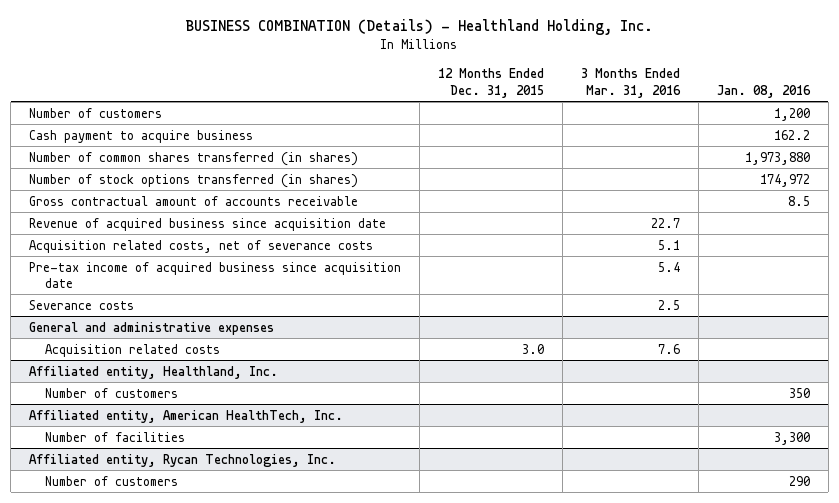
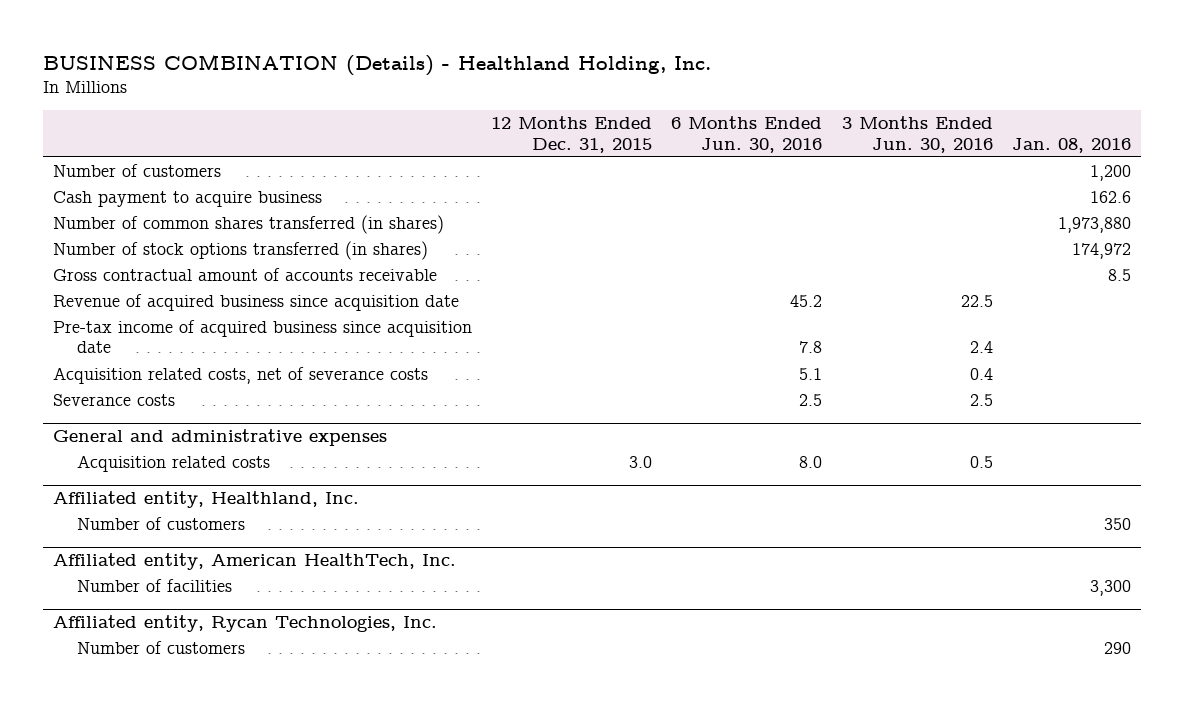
[580,68,681,98] 3 Months Ended Mar. 31, 2016 -> none
none -> [671,116,823,153] 6 Months Ended Jun. 30, 2016
none -> [841,116,993,153] 3 Months Ended Jun. 30, 2016
[773,129,810,140] 162.2 -> [1089,191,1131,204] 162.6
[29,239,374,253] Acquisition related costs, net of severance costs -> [52,367,428,385] Acquisition related costs, net of severance costs

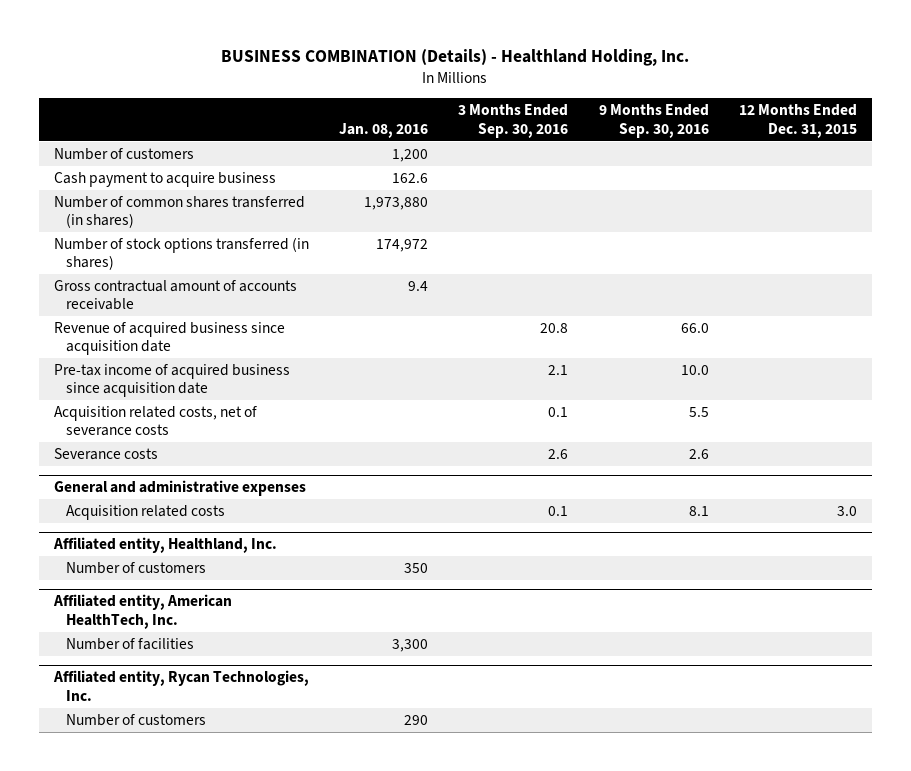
[671,116,823,153] 6 Months Ended Jun. 30, 2016 -> none
[841,116,993,153] 3 Months Ended Jun. 30, 2016 -> none
none -> [458,104,569,138] 3 Months Ended Sep. 30, 2016
none -> [598,104,709,138] 9 Months Ended Sep. 30, 2016
[1107,269,1131,282] 8.5 -> [408,281,429,292] 9.4

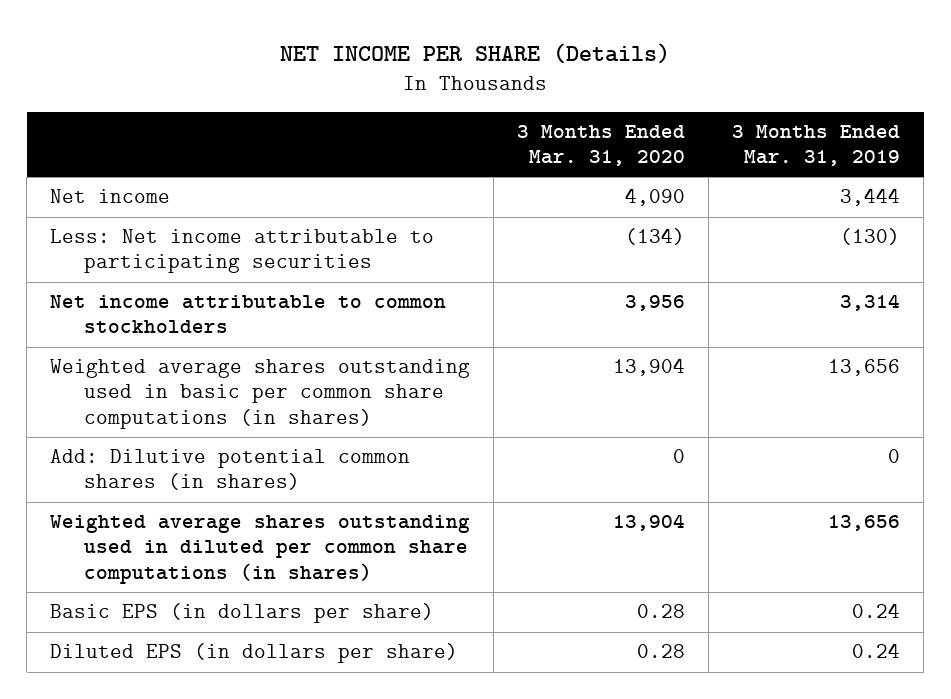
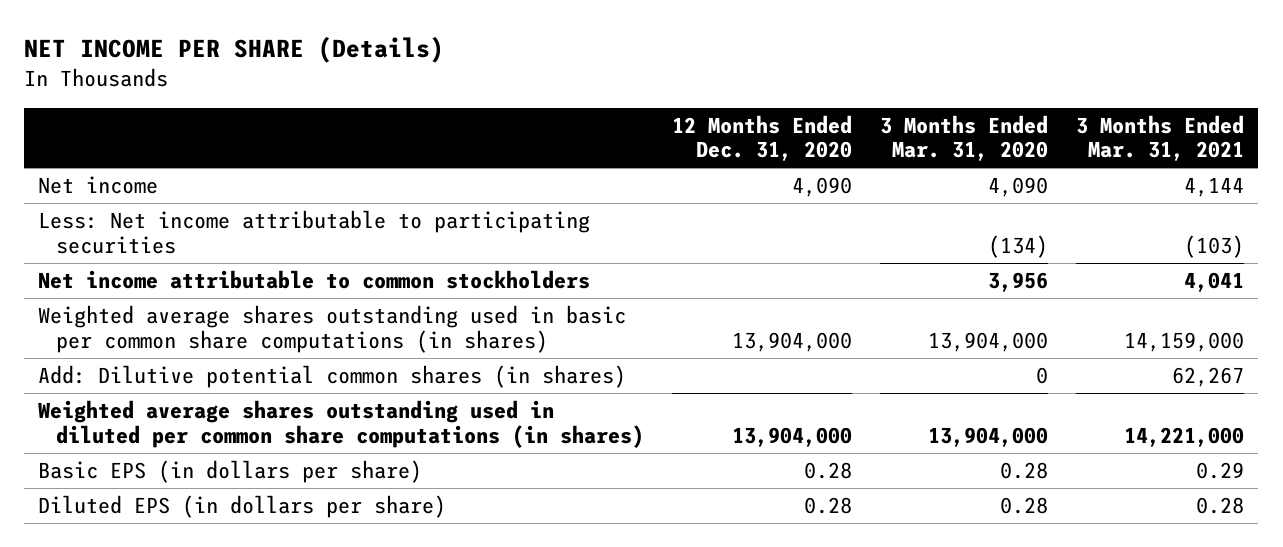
[732,124,901,167] 3 Months Ended Mar. 31, 2019 -> none
none -> [672,114,853,162] 12 Months Ended Dec. 31, 2020
none -> [1076,114,1245,162] 3 Months Ended Mar. 31, 2021
[613,358,686,377] 13,904 -> [928,331,1049,352] 13,904,000
[613,514,686,532] 13,904 -> [928,426,1049,447] 13,904,000

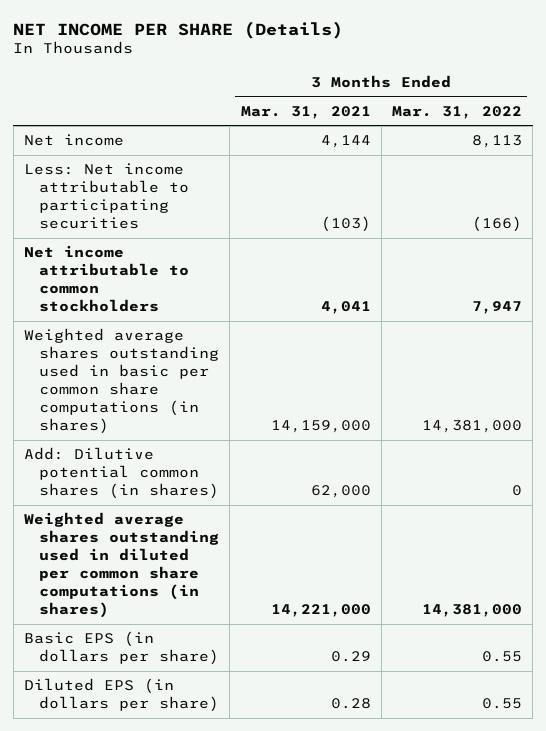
[672,114,853,162] 12 Months Ended Dec. 31, 2020 -> none
[880,114,1049,162] 3 Months Ended Mar. 31, 2020 -> none
none -> [391,105,522,119] Mar. 31, 2022
[1172,366,1245,387] 62,267 -> [310,485,371,499] 62,000

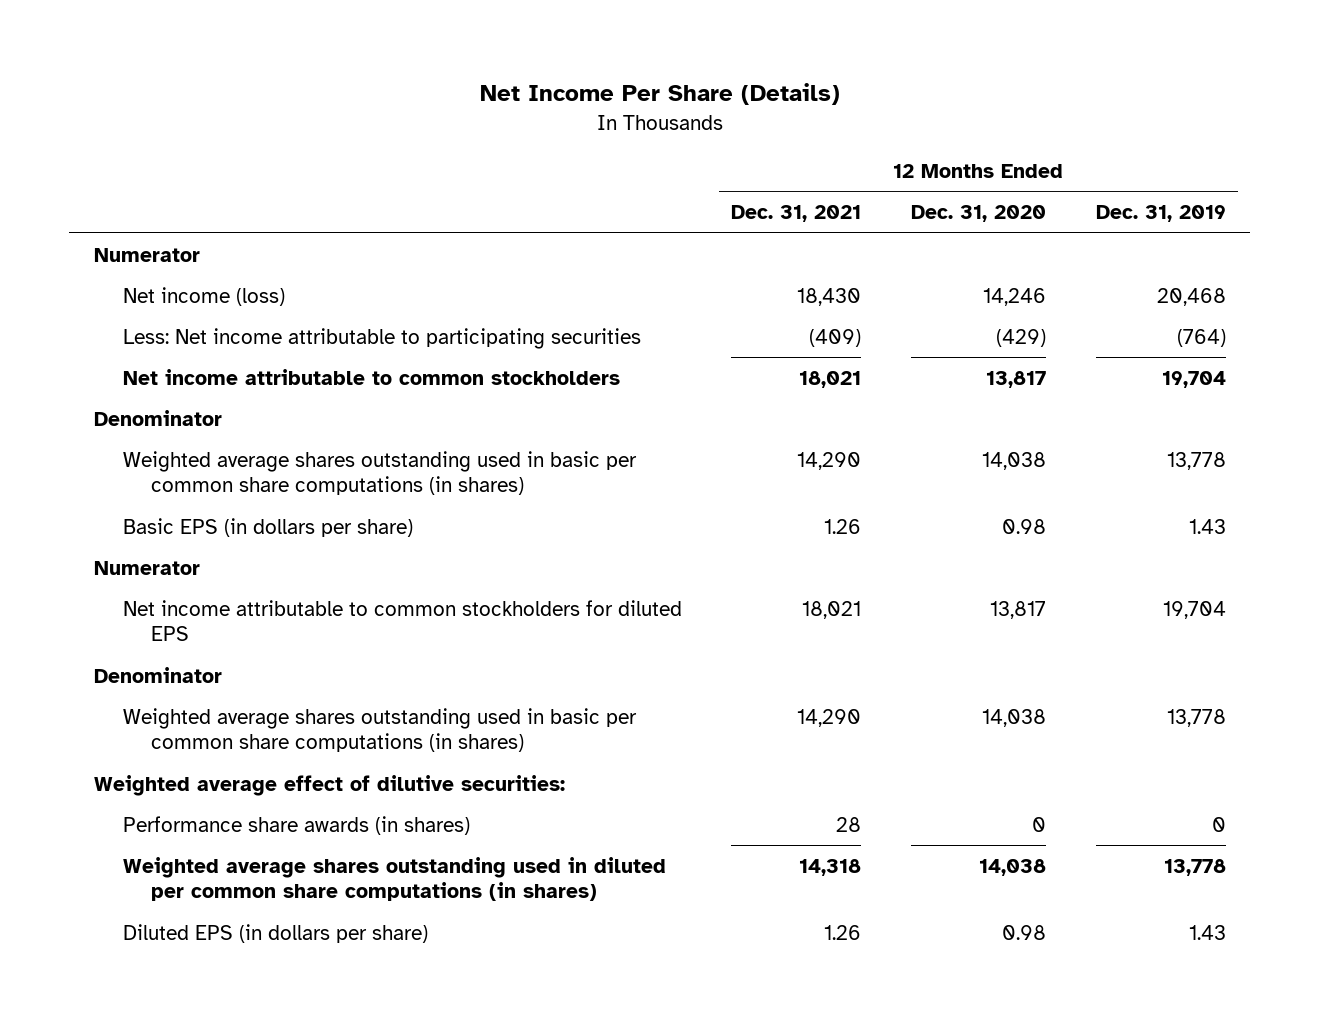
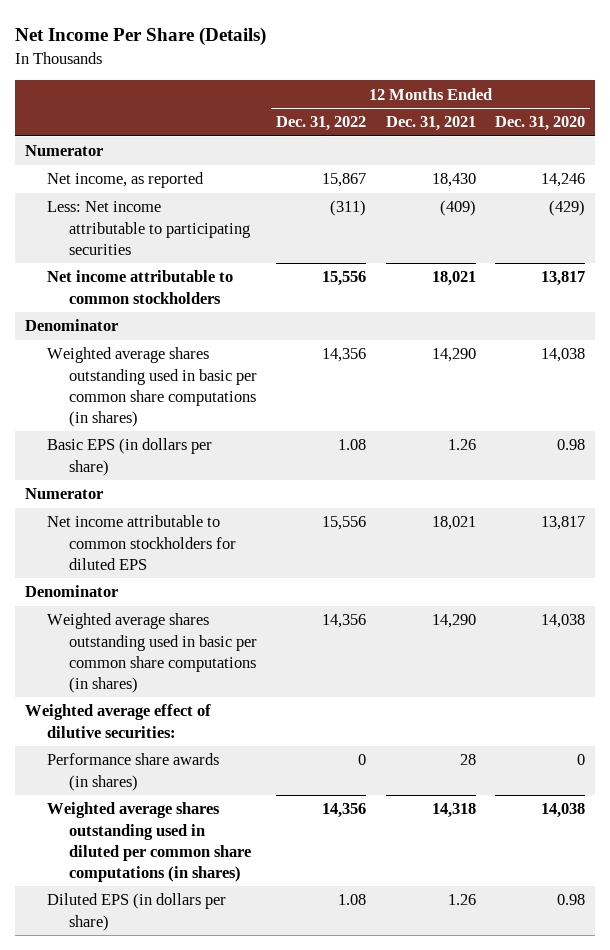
[1095,205,1226,223] Dec. 31, 2019 -> none
none -> [276,116,367,132] Dec. 31, 2022
[122,286,285,306] Net income (loss) -> [46,172,204,189] Net income, as reported

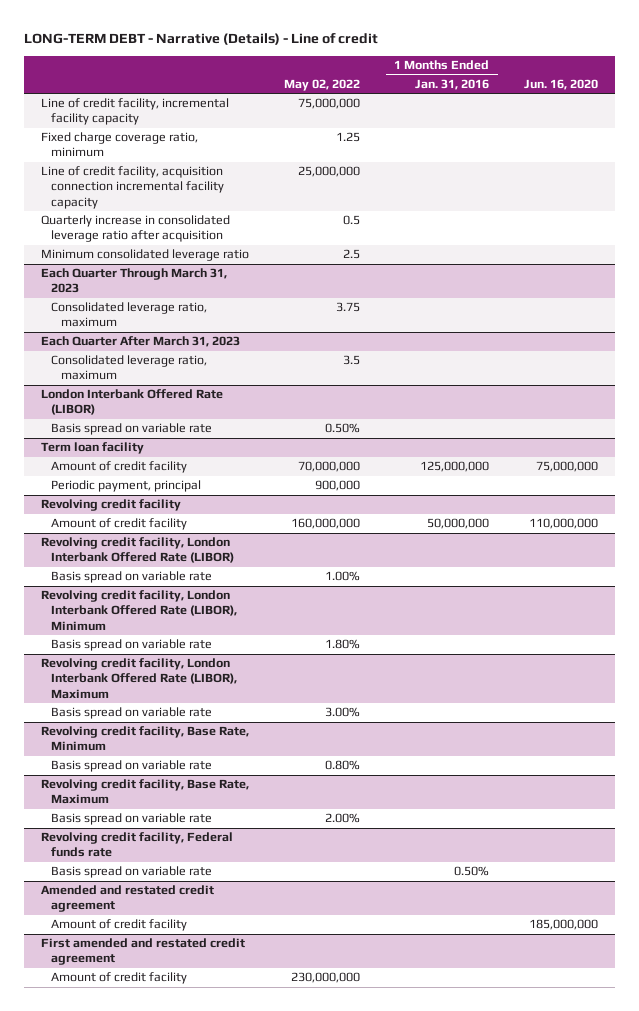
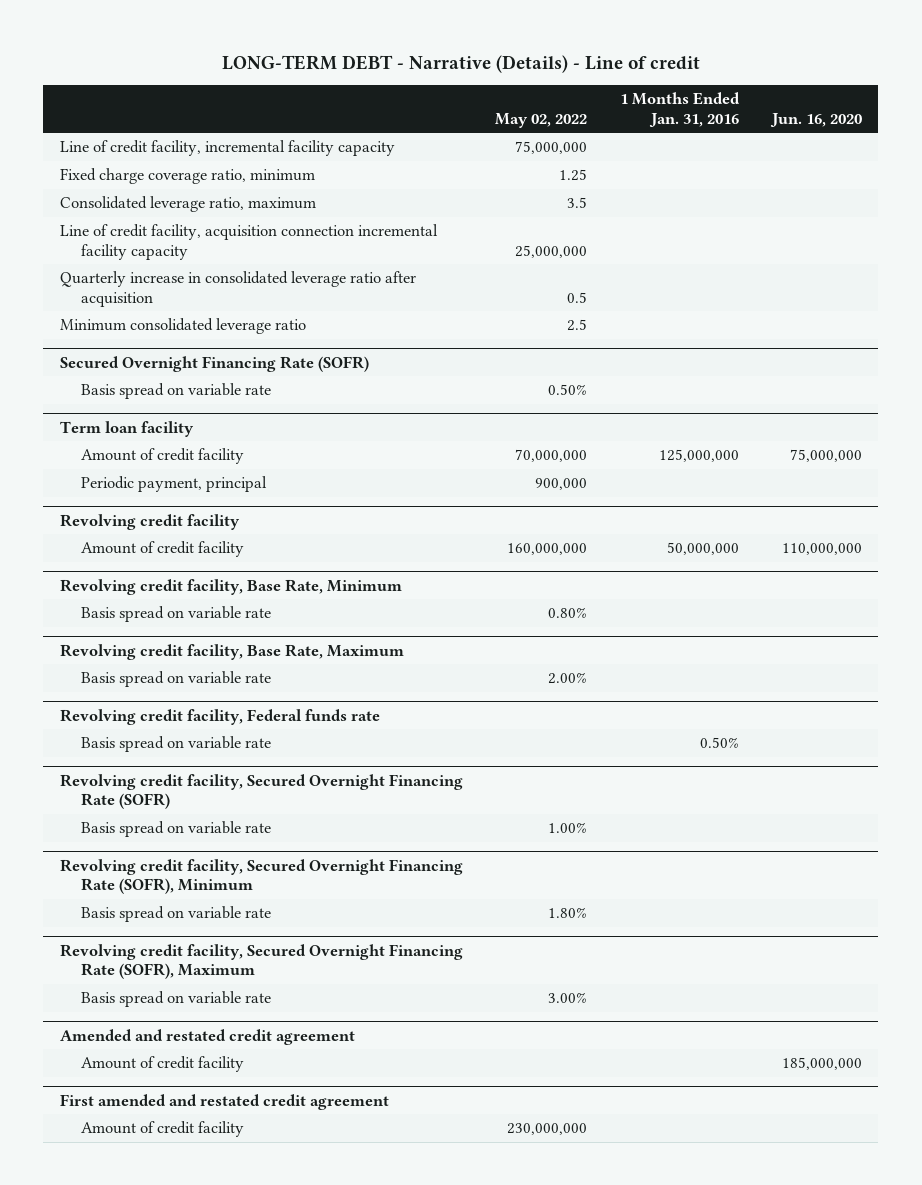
none -> [59,196,316,213] Consolidated leverage ratio, maximum
[51,302,208,328] Consolidated leverage ratio, maximum -> none
[41,336,241,348] Each Quarter After March 31, 2023 -> none
[51,355,208,381] Consolidated leverage ratio, maximum -> none
[41,389,224,416] London Interbank Offered Rate (LIBOR) -> none
[41,268,228,294] Each Quarter Through March 31, 2023 -> [59,355,369,372] Secured Overnight Financing Rate (SOFR)
[41,537,235,564] Revolving credit facility, London Interbank Offered Rate (LIBOR) -> none
[51,571,213,584] Basis spread on variable rate -> none
[41,590,238,631] Revolving credit facility, London Interbank Offered Rate (LIBOR), Minimum -> none
[51,639,213,652] Basis spread on variable rate -> none
[41,658,238,699] Revolving credit facility, London Interbank Offered Rate (LIBOR), Maximum -> none
[51,707,213,720] Basis spread on variable rate -> none
none -> [59,773,463,810] Revolving credit facility, Secured Overnight Financing Rate (SOFR)
none -> [81,821,272,838] Basis spread on variable rate
none -> [59,858,463,895] Revolving credit facility, Secured Overnight Financing Rate (SOFR), Minimum
none -> [81,906,272,923] Basis spread on variable rate
none -> [59,943,463,980] Revolving credit facility, Secured Overnight Financing Rate (SOFR), Maximum
none -> [81,991,272,1008] Basis spread on variable rate

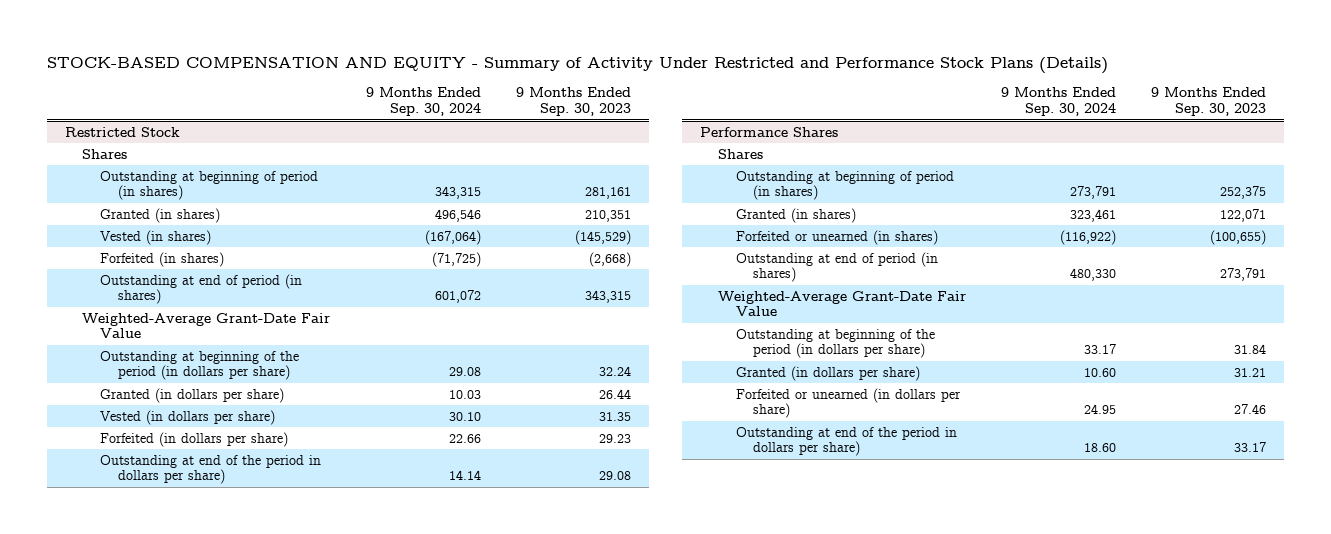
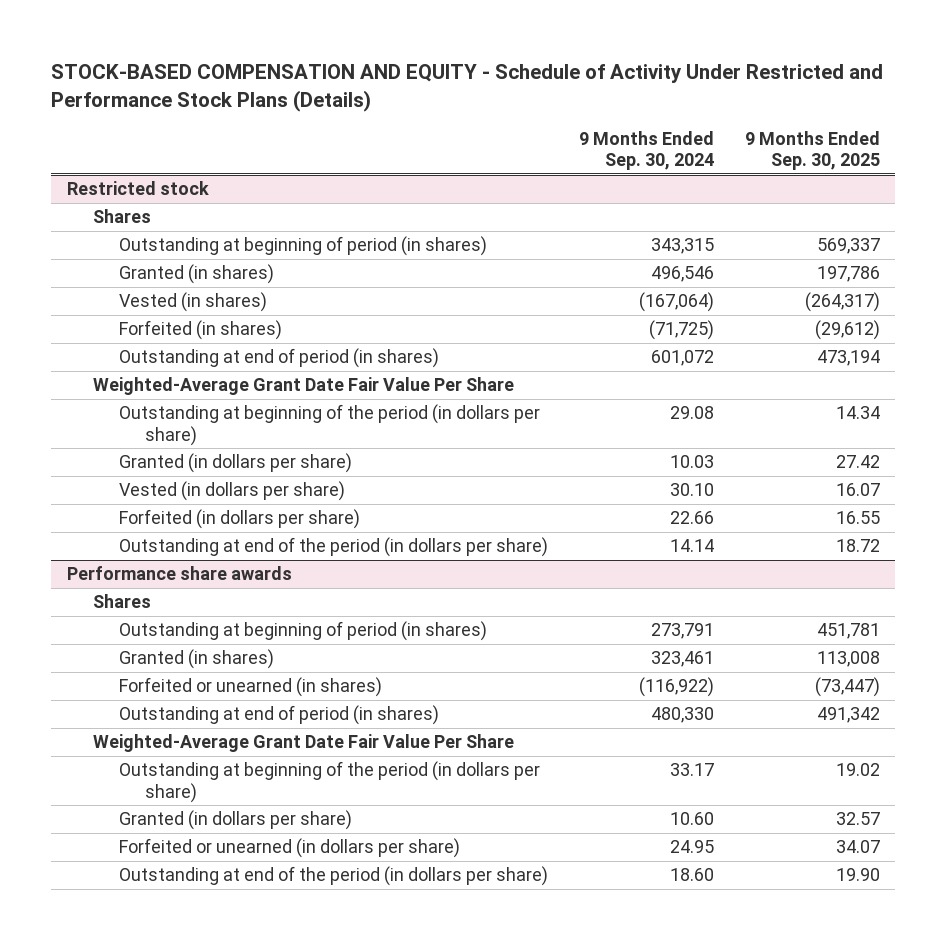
[47,57,1109,75] STOCK-BASED COMPENSATION AND EQUITY - Summary of Activity Under Restricted and Performance Stock Plans (Details) -> [51,64,884,112] STOCK-BASED COMPENSATION AND EQUITY - Schedule of Activity Under Restricted and Performance Stock Plans (Details)
[515,87,631,117] 9 Months Ended Sep. 30, 2023 -> none
none -> [744,130,880,171] 9 Months Ended Sep. 30, 2025
[64,126,180,137] Restricted Stock -> [66,181,209,196] Restricted stock
[82,312,331,339] Weighted-Average Grant-Date Fair Value -> [92,377,514,396] Weighted-Average Grant Date Fair Value Per Share
[100,454,322,485] Outstanding at end of the period in dollars per share) -> [118,537,548,558] Outstanding at end of the period (in dollars per share)
[700,126,839,137] Performance Shares -> [66,566,292,581] Performance share awards
[717,290,966,317] Weighted-Average Grant-Date Fair Value -> [92,734,514,753] Weighted-Average Grant Date Fair Value Per Share
[735,426,957,457] Outstanding at end of the period in dollars per share) -> [118,866,548,887] Outstanding at end of the period (in dollars per share)

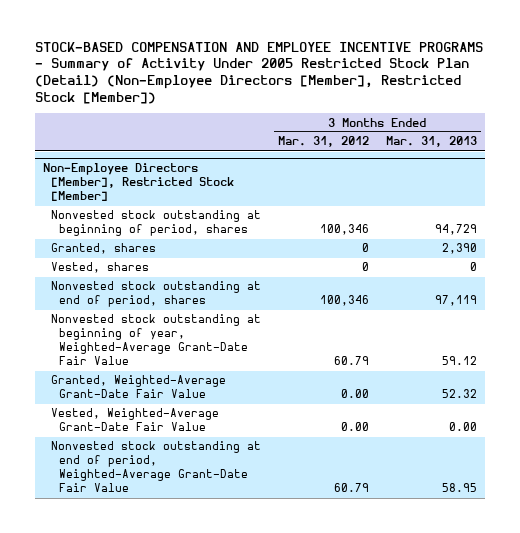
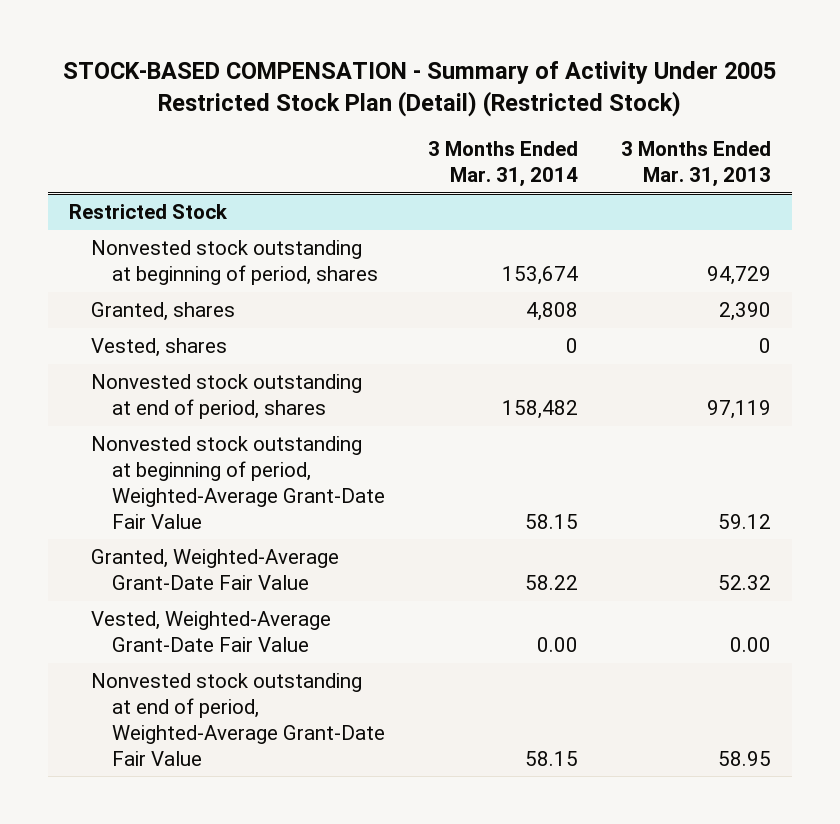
[34,41,483,105] STOCK-BASED COMPENSATION AND EMPLOYEE INCENTIVE PROGRAMS - Summary of Activity Under 2005 Restricted Stock Plan (Detail) (Non-Employee Directors [Member], Restricted Stock [Member]) -> [62,61,776,117] STOCK-BASED COMPENSATION - Summary of Activity Under 2005 Restricted Stock Plan (Detail) (Restricted Stock)
[277,136,369,148] Mar. 31, 2012 -> none
none -> [427,141,578,188] 3 Months Ended Mar. 31, 2014
[43,163,235,202] Non-Employee Directors [Member], Restricted Stock [Member] -> none
none -> [69,204,229,220] Restricted Stock
[51,314,262,366] Nonvested stock outstanding at beginning of year, Weighted-Average Grant-Date Fair Value -> [90,436,385,529] Nonvested stock outstanding at beginning of period, Weighted-Average Grant-Date Fair Value

